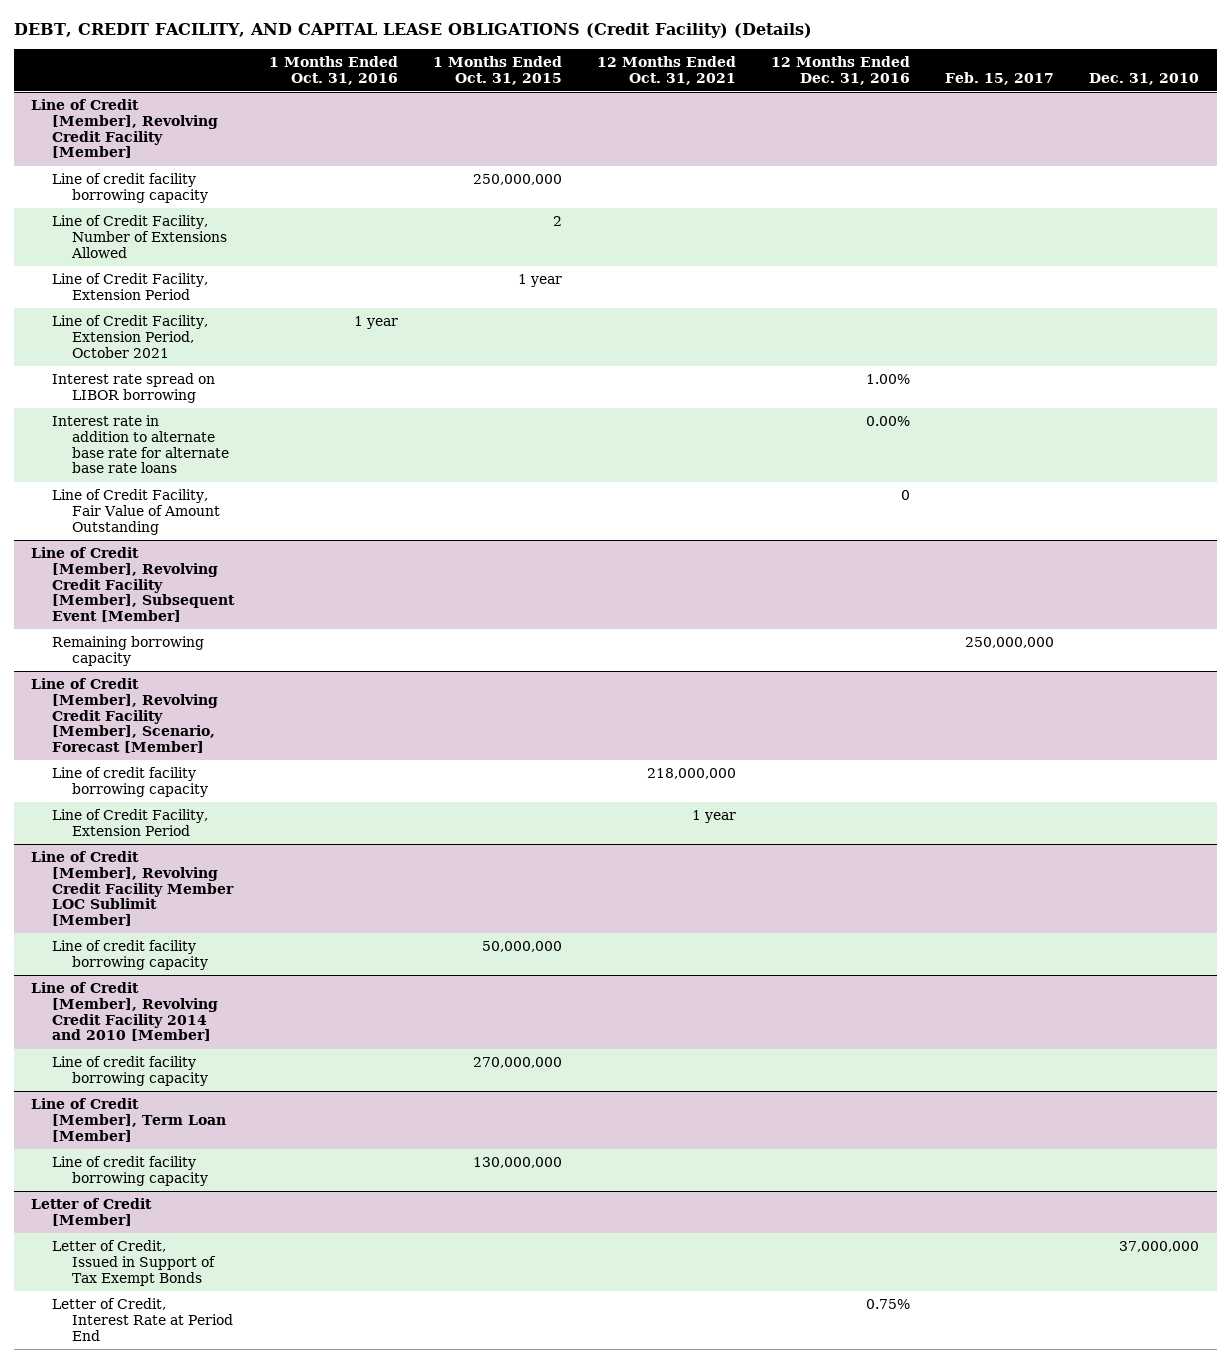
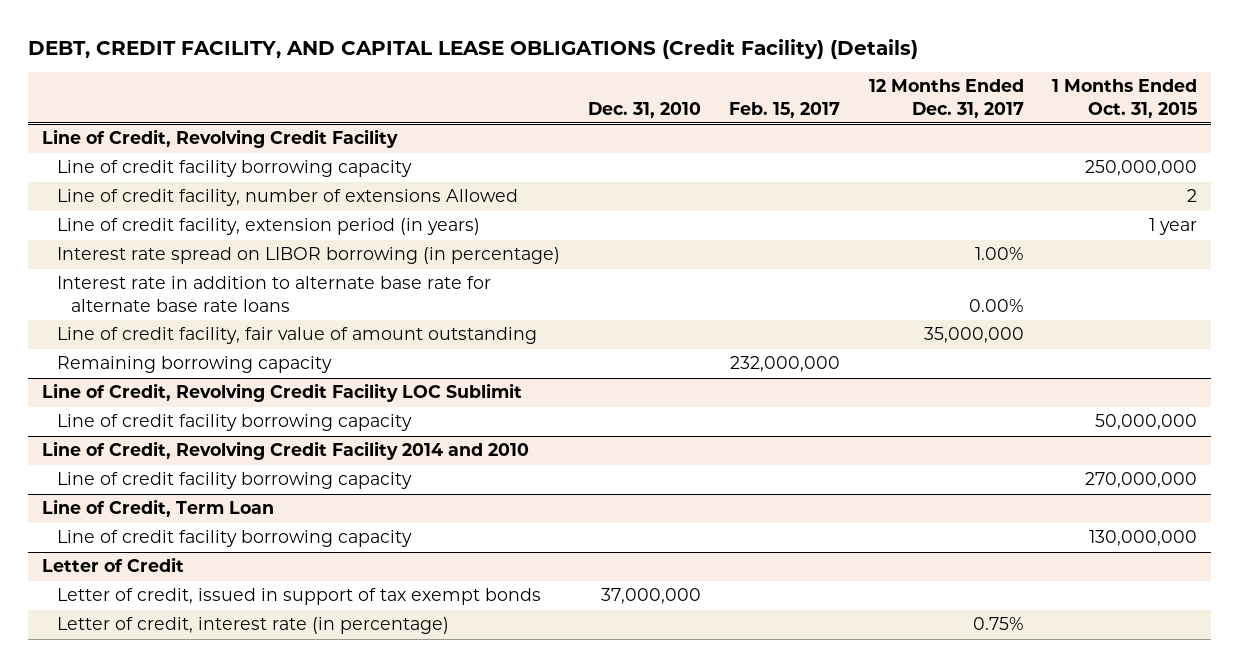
[268,55,398,85] 1 Months Ended Oct. 31, 2016 -> none
[597,55,737,85] 12 Months Ended Oct. 31, 2021 -> none
[771,55,911,85] 12 Months Ended Dec. 31, 2016 -> none
none -> [868,79,1024,118] 12 Months Ended Dec. 31, 2017
[31,99,218,159] Line of Credit [Member], Revolving Credit Facility [Member] -> [41,129,398,149] Line of Credit, Revolving Credit Facility
[51,315,208,358] Line of Credit Facility, Extension Period, October 2021 -> none
[51,215,228,258] Line of Credit Facility, Number of Extensions Allowed -> [56,189,518,207] Line of credit facility, number of extensions Allowed
[51,273,208,300] Line of Credit Facility, Extension Period -> [56,218,480,236] Line of credit facility, extension period (in years)
[51,373,215,403] Interest rate spread on LIBOR borrowing -> [56,247,560,265] Interest rate spread on LIBOR borrowing (in percentage)
[31,547,235,623] Line of Credit [Member], Revolving Credit Facility [Member], Subsequent Event [Member] -> none
[51,636,204,666] Remaining borrowing capacity -> none
[31,678,218,754] Line of Credit [Member], Revolving Credit Facility [Member], Scenario, Forecast [Member] -> none
[51,767,209,797] Line of credit facility borrowing capacity -> none
[51,809,208,836] Line of Credit Facility, Extension Period -> none
[51,489,221,535] Line of Credit Facility, Fair Value of Amount Outstanding -> [56,327,537,345] Line of credit facility, fair value of amount outstanding
none -> [56,356,332,374] Remaining borrowing capacity
[31,851,234,927] Line of Credit [Member], Revolving Credit Facility Member LOC Sublimit [Member] -> [41,383,522,403] Line of Credit, Revolving Credit Facility LOC Sublimit
[31,982,218,1042] Line of Credit [Member], Revolving Credit Facility 2014 and 2010 [Member] -> [41,441,529,461] Line of Credit, Revolving Credit Facility 2014 and 2010
[31,1098,226,1142] Line of Credit [Member], Term Loan [Member] -> [41,499,274,518] Line of Credit, Term Loan
[31,1198,153,1226] Letter of Credit [Member] -> [41,557,184,573] Letter of Credit
[51,1240,217,1286] Letter of Credit, Issued in Support of Tax Exempt Bonds -> [56,588,541,606] Letter of credit, issued in support of tax exempt bonds
[51,1298,234,1341] Letter of Credit, Interest Rate at Period End -> [56,617,449,635] Letter of credit, interest rate (in percentage)

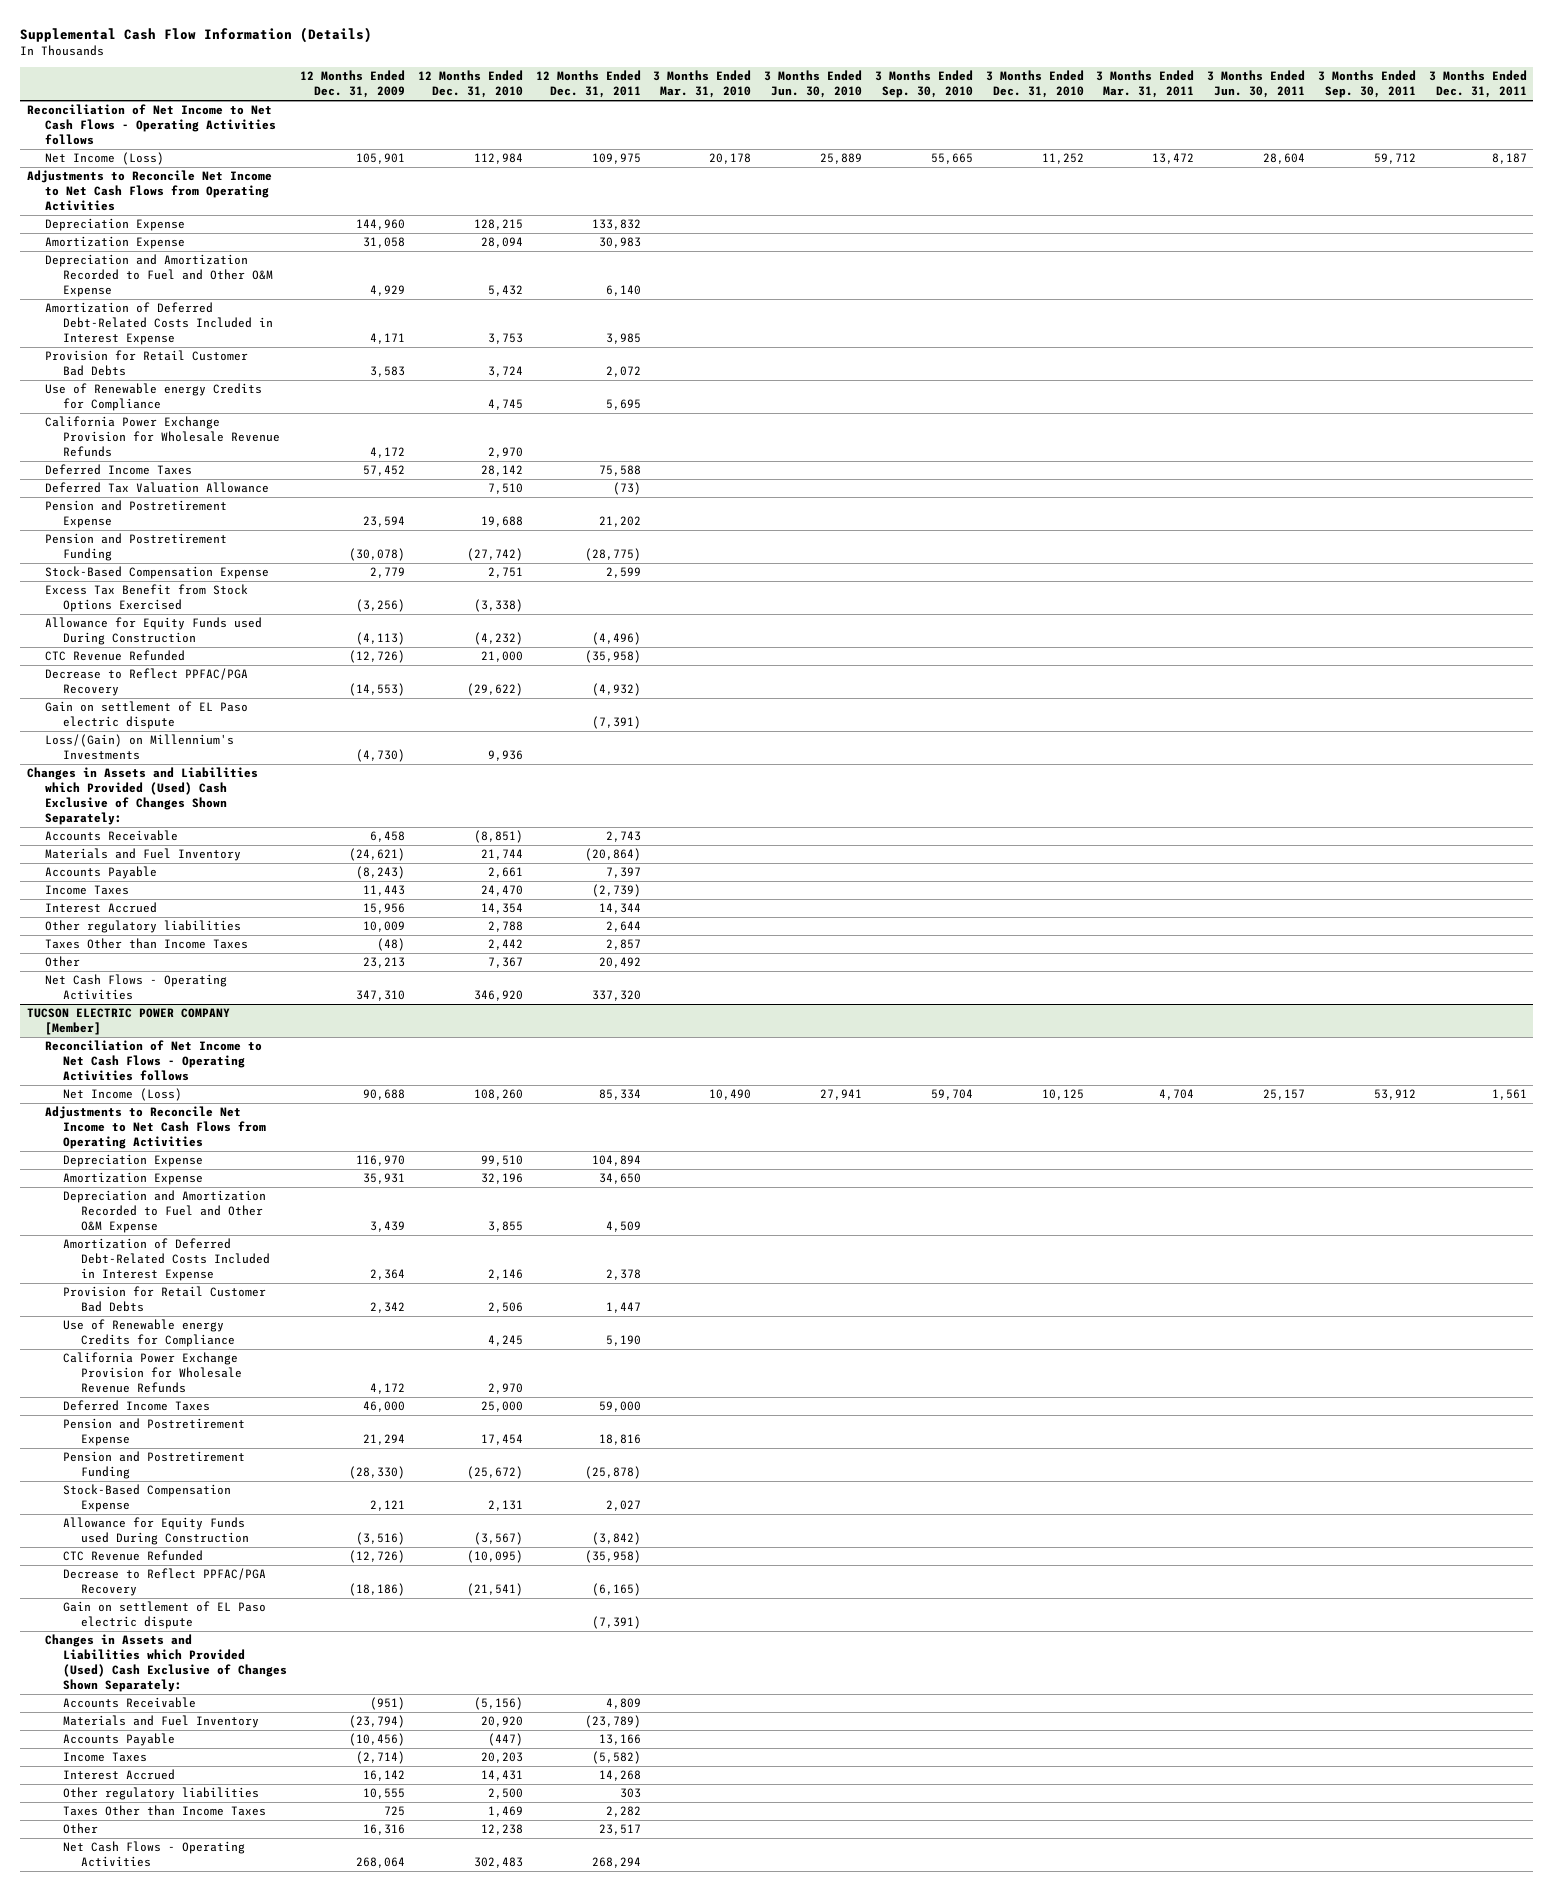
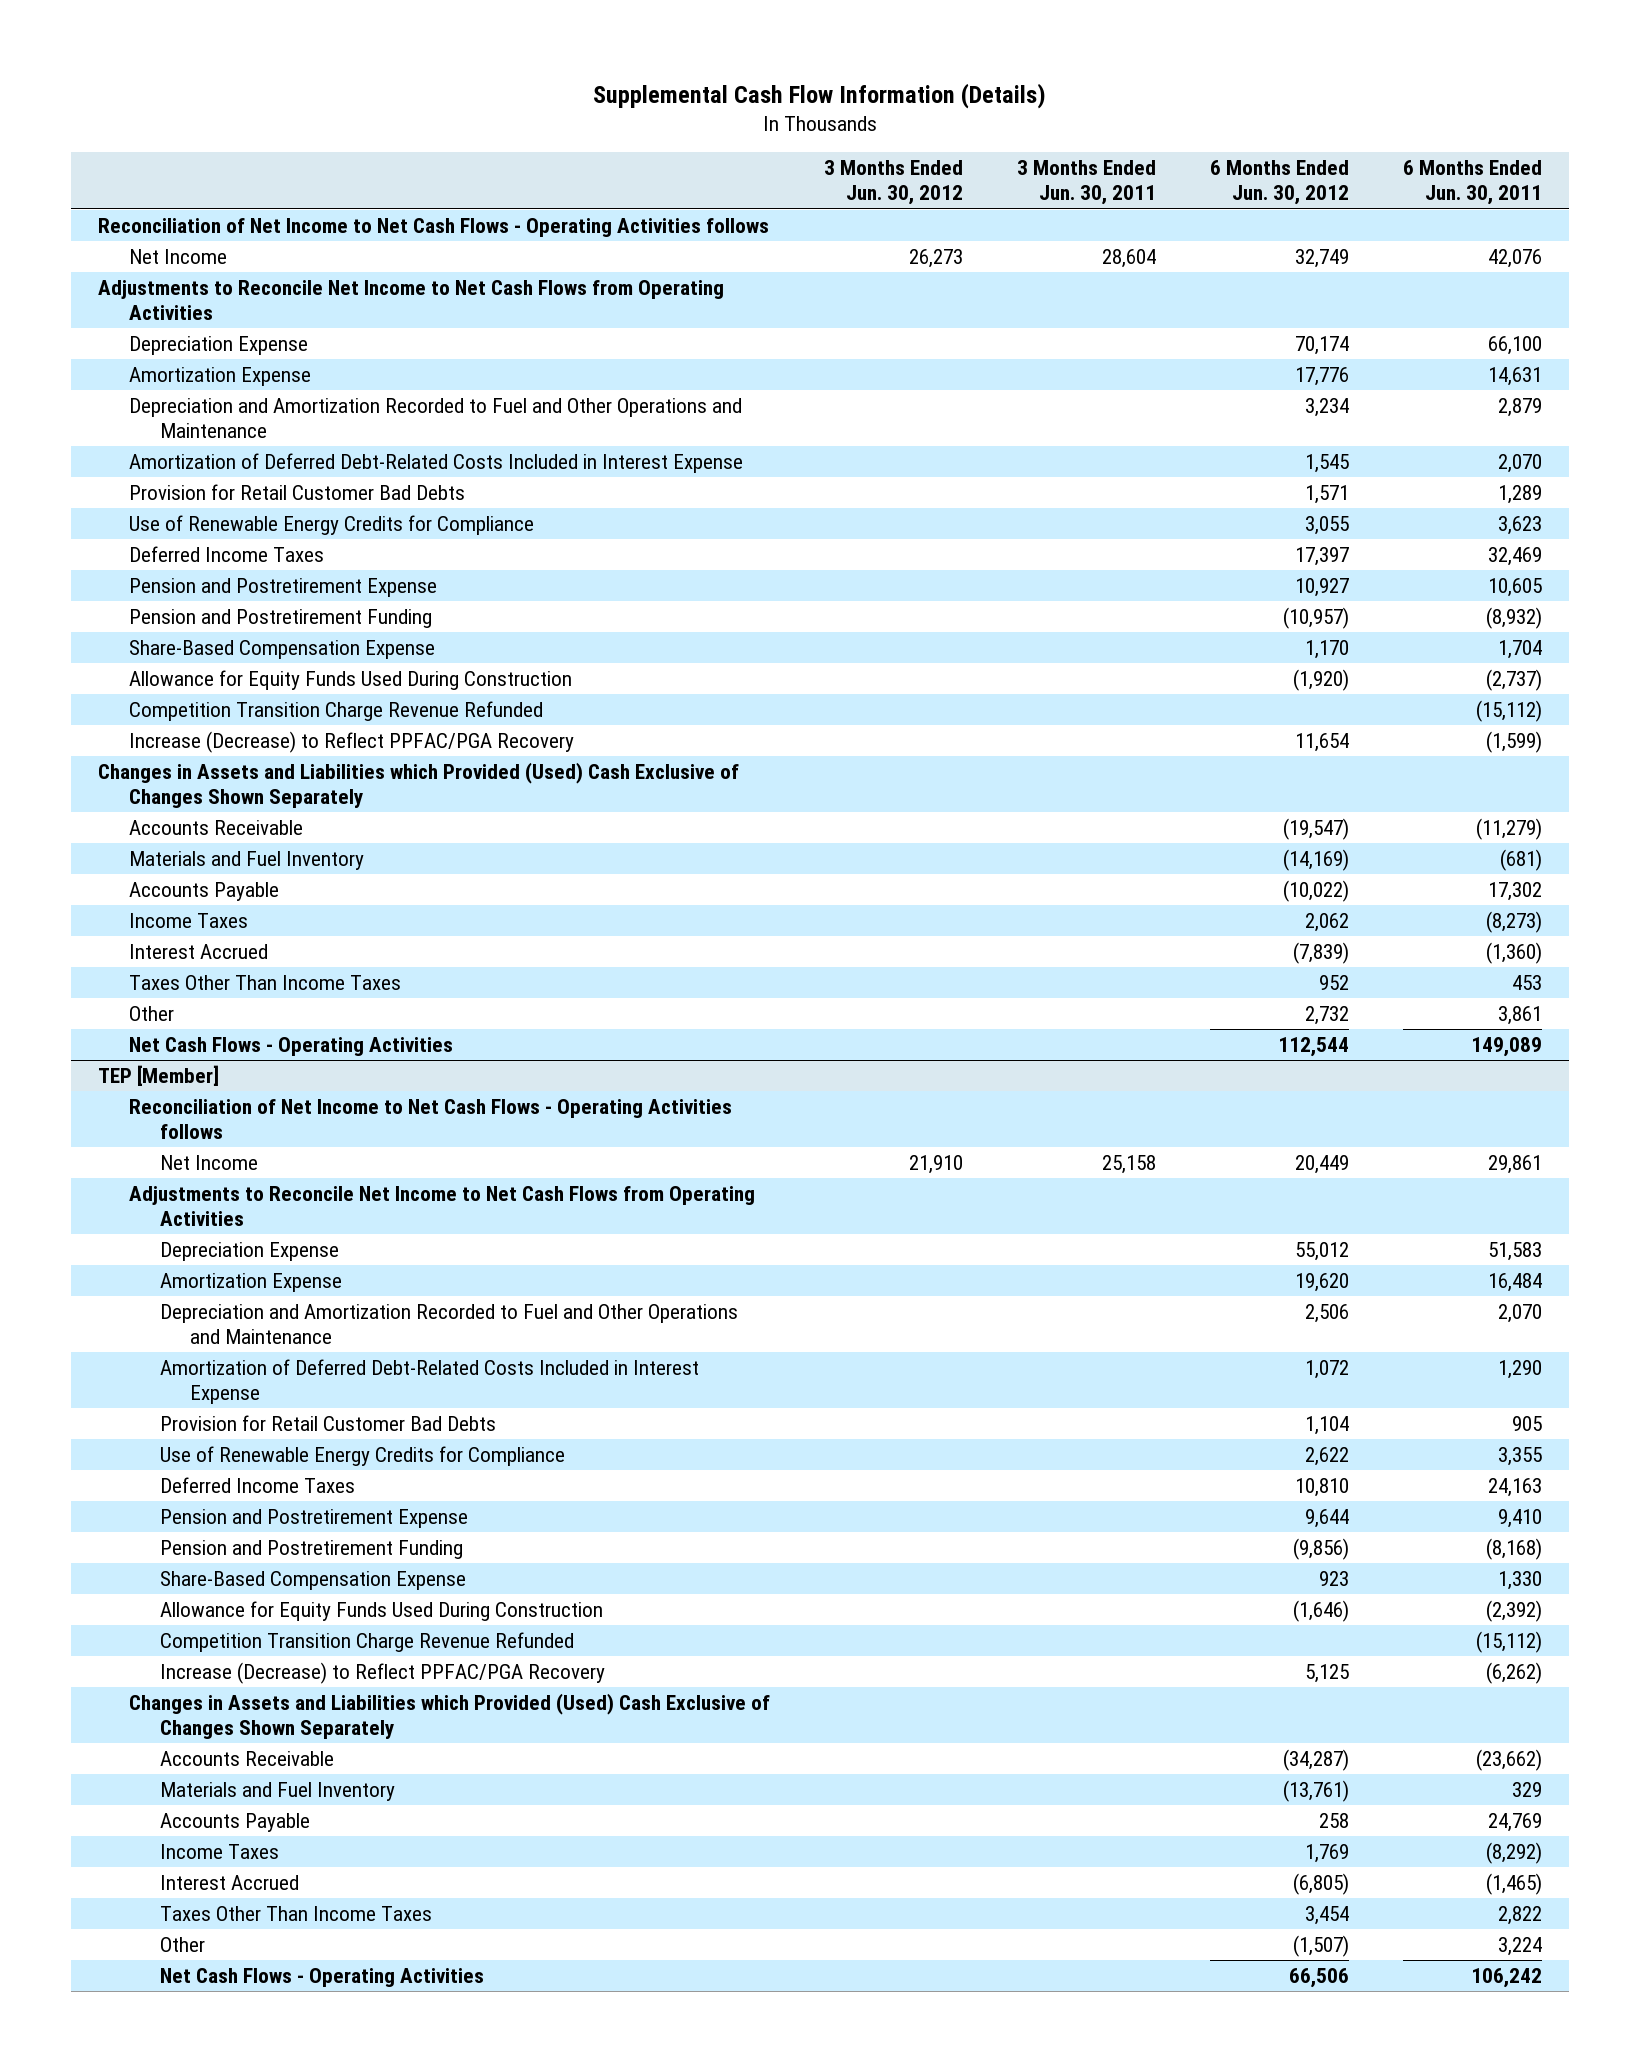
[299,70,405,99] 12 Months Ended Dec. 31, 2009 -> none
[417,70,523,99] 12 Months Ended Dec. 31, 2010 -> none
[535,70,641,99] 12 Months Ended Dec. 31, 2011 -> none
[653,70,752,99] 3 Months Ended Mar. 31, 2010 -> none
[764,70,863,99] 3 Months Ended Jun. 30, 2010 -> none
[874,70,973,99] 3 Months Ended Sep. 30, 2010 -> none
[985,70,1084,99] 3 Months Ended Dec. 31, 2010 -> none
[1096,70,1195,99] 3 Months Ended Mar. 31, 2011 -> none
[1317,70,1416,99] 3 Months Ended Sep. 30, 2011 -> none
[1428,70,1527,99] 3 Months Ended Dec. 31, 2011 -> none
none -> [823,160,963,206] 3 Months Ended Jun. 30, 2012
none -> [1210,160,1350,206] 6 Months Ended Jun. 30, 2012
none -> [1403,160,1543,206] 6 Months Ended Jun. 30, 2011
[44,152,164,166] Net Income (Loss) -> [128,249,227,265] Net Income
[44,254,274,298] Depreciation and Amortization Recorded to Fuel and Other O&M Expense -> [128,398,742,438] Depreciation and Amortization Recorded to Fuel and Other Operations and Maintenance
[44,416,281,458] California Power Exchange Provision for Wholesale Revenue Refunds -> none
[44,383,262,412] Use of Renewable energy Credits for Compliance -> [128,515,534,536] Use of Renewable Energy Credits for Compliance
[44,482,269,494] Deferred Tax Valuation Allowance -> none
[44,584,248,613] Excess Tax Benefit from Stock Options Exercised -> none
[44,701,248,730] Gain on settlement of EL Paso electric dispute -> none
[44,734,234,761] Loss/(Gain) on Millennium's Investments -> none
[44,566,269,580] Stock-Based Compensation Expense -> [128,640,435,660] Share-Based Compensation Expense
[44,617,262,646] Allowance for Equity Funds used During Construction -> [128,670,572,691] Allowance for Equity Funds Used During Construction
[44,650,185,662] CTC Revenue Refunded -> [128,701,543,722] Competition Transition Charge Revenue Refunded
[44,668,248,697] Decrease to Reflect PPFAC/PGA Recovery -> [128,731,574,754] Increase (Decrease) to Reflect PPFAC/PGA Recovery
[26,767,258,826] Changes in Assets and Liabilities which Provided (Used) Cash Exclusive of Changes Shown Separately: -> [98,762,740,808] Changes in Assets and Liabilities which Provided (Used) Cash Exclusive of Changes Shown Separately
[44,920,241,934] Other regulatory liabilities -> none
[44,938,248,950] Taxes Other than Income Taxes -> [128,975,401,991] Taxes Other Than Income Taxes
[26,1008,230,1036] TUCSON ELECTRIC POWER COMPANY [Member] -> none
[44,1040,262,1082] Reconciliation of Net Income to Net Cash Flows - Operating Activities follows -> none
[63,1088,183,1102] Net Income (Loss) -> none
[44,1106,267,1150] Adjustments to Reconcile Net Income to Net Cash Flows from Operating Activities -> none
[63,1154,204,1168] Depreciation Expense -> none
[63,1172,204,1186] Amortization Expense -> none
[63,1190,267,1234] Depreciation and Amortization Recorded to Fuel and Other O&M Expense -> none
[63,1238,271,1282] Amortization of Deferred Debt-Related Costs Included in Interest Expense -> none
[63,1286,267,1313] Provision for Retail Customer Bad Debts -> none
[63,1319,236,1348] Use of Renewable energy Credits for Compliance -> none
[63,1352,243,1394] California Power Exchange Provision for Wholesale Revenue Refunds -> none
[63,1400,211,1412] Deferred Income Taxes -> none
[63,1418,246,1447] Pension and Postretirement Expense -> none
[63,1451,246,1480] Pension and Postretirement Funding -> none
[63,1484,232,1513] Stock-Based Compensation Expense -> none
[63,1517,250,1546] Allowance for Equity Funds used During Construction -> none
[63,1550,204,1562] CTC Revenue Refunded -> none
[63,1568,267,1597] Decrease to Reflect PPFAC/PGA Recovery -> none
[63,1601,267,1630] Gain on settlement of EL Paso electric dispute -> none
[44,1634,288,1693] Changes in Assets and Liabilities which Provided (Used) Cash Exclusive of Changes Shown Separately: -> none
[63,1697,197,1709] Accounts Receivable -> none
[63,1715,260,1729] Materials and Fuel Inventory -> none
[63,1733,176,1747] Accounts Payable -> none
[63,1752,148,1763] Income Taxes -> none
[63,1769,176,1781] Interest Accrued -> none
[63,1787,260,1801] Other regulatory liabilities -> none
[63,1805,267,1817] Taxes Other than Income Taxes -> none
[63,1823,99,1835] Other -> none
[63,1841,246,1868] Net Cash Flows - Operating Activities -> none
none -> [98,1065,220,1087] TEP [Member]
none -> [128,1099,732,1139] Reconciliation of Net Income to Net Cash Flows - Operating Activities follows
none -> [159,1155,258,1171] Net Income
none -> [128,1186,755,1226] Adjustments to Reconcile Net Income to Net Cash Flows from Operating Activities
none -> [159,1242,339,1262] Depreciation Expense
none -> [159,1273,342,1293] Amortization Expense
none -> [159,1304,738,1344] Depreciation and Amortization Recorded to Fuel and Other Operations and Maintenance
none -> [159,1359,699,1404] Amortization of Deferred Debt-Related Costs Included in Interest Expense
none -> [159,1415,496,1432] Provision for Retail Customer Bad Debts
none -> [159,1446,565,1467] Use of Renewable Energy Credits for Compliance
none -> [159,1477,355,1494] Deferred Income Taxes
none -> [159,1509,468,1529] Pension and Postretirement Expense
none -> [159,1540,463,1560] Pension and Postretirement Funding
none -> [159,1571,466,1591] Share-Based Compensation Expense
none -> [159,1601,603,1622] Allowance for Equity Funds Used During Construction
none -> [159,1632,574,1653] Competition Transition Charge Revenue Refunded
none -> [159,1662,605,1685] Increase (Decrease) to Reflect PPFAC/PGA Recovery
none -> [128,1693,770,1739] Changes in Assets and Liabilities which Provided (Used) Cash Exclusive of Changes Shown Separately
none -> [159,1751,334,1767] Accounts Receivable
none -> [159,1782,395,1802] Materials and Fuel Inventory
none -> [159,1813,310,1833] Accounts Payable
none -> [159,1844,279,1860] Income Taxes
none -> [159,1875,299,1891] Interest Accrued
none -> [159,1906,432,1922] Taxes Other Than Income Taxes
none -> [159,1937,205,1953] Other
none -> [159,1968,484,1988] Net Cash Flows - Operating Activities

